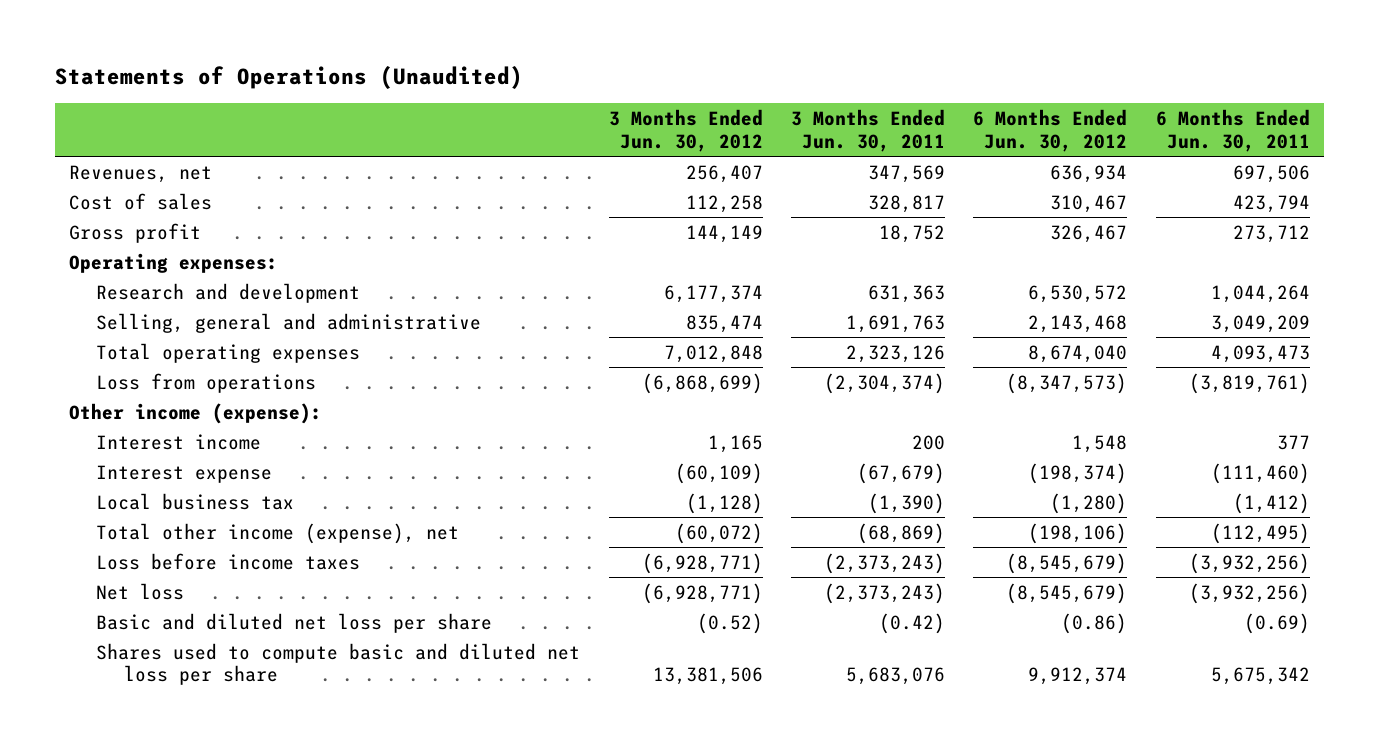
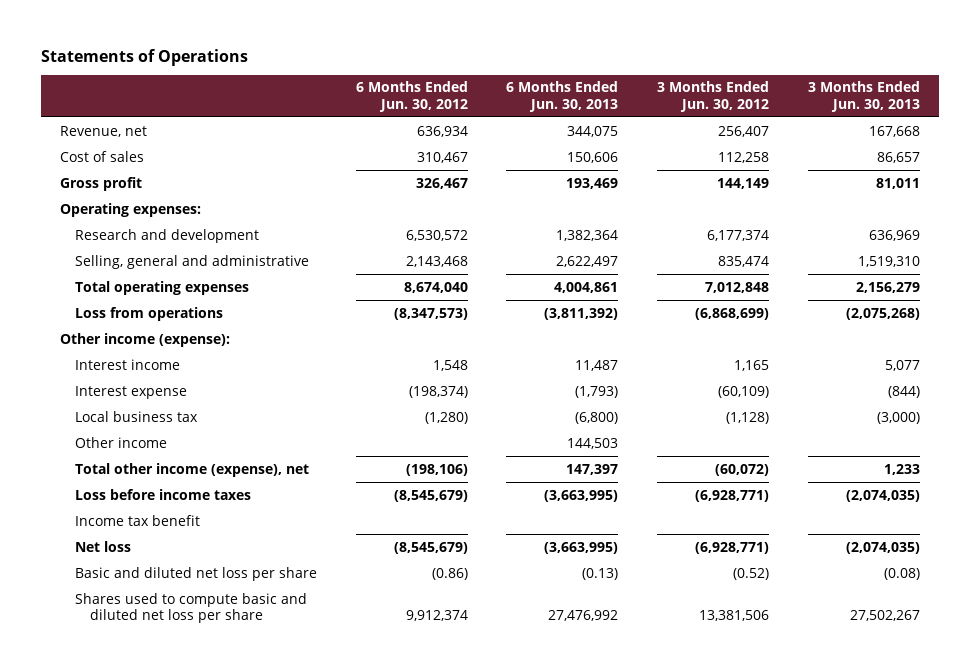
[54,66,523,90] Statements of Operations (Unaudited) -> [40,48,248,66] Statements of Operations
[791,108,946,152] 3 Months Ended Jun. 30, 2011 -> none
[1155,108,1310,152] 6 Months Ended Jun. 30, 2011 -> none
none -> [506,81,619,112] 6 Months Ended Jun. 30, 2013
none -> [807,81,920,112] 3 Months Ended Jun. 30, 2013
[68,164,212,183] Revenues, net -> [60,125,148,137] Revenue, net
none -> [75,436,168,448] Other income
none -> [75,514,201,526] Income tax benefit

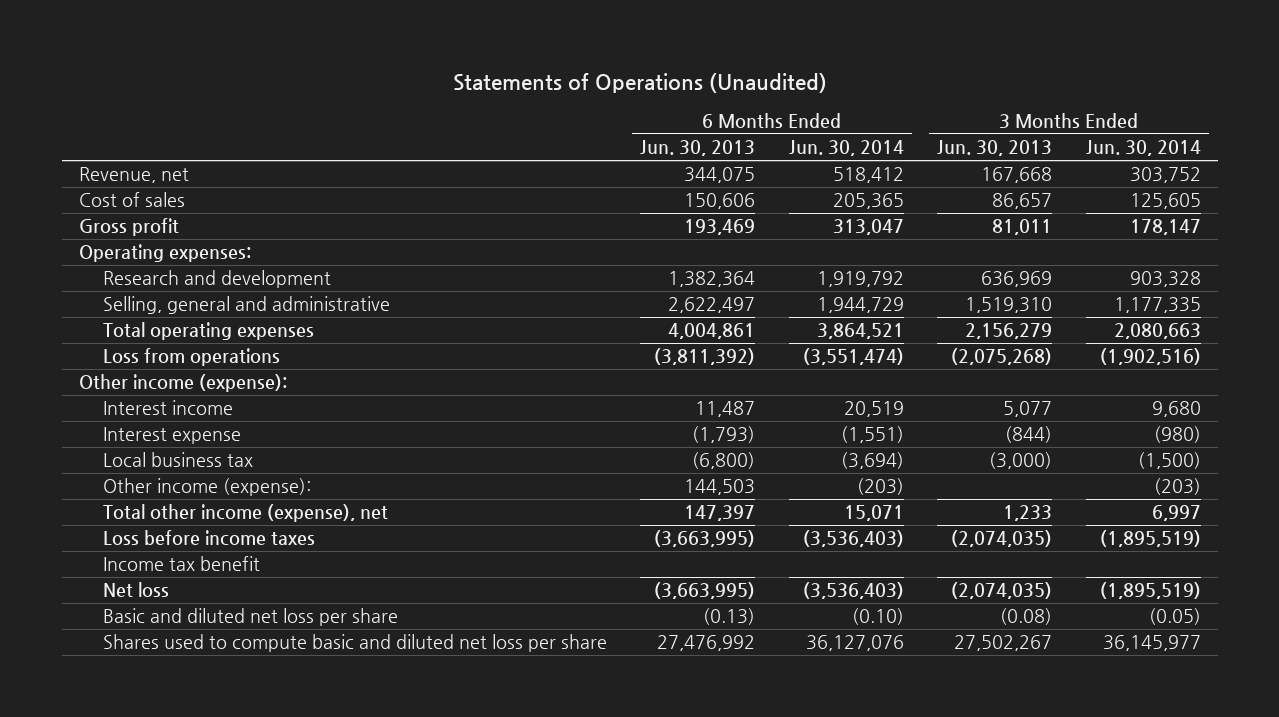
[40,48,248,66] Statements of Operations -> [452,73,827,94] Statements of Operations (Unaudited)
[355,81,468,112] 6 Months Ended Jun. 30, 2012 -> none
[656,81,769,112] 3 Months Ended Jun. 30, 2012 -> none
none -> [788,139,904,156] Jun. 30, 2014
none -> [1085,139,1201,156] Jun. 30, 2014
[75,436,168,448] Other income -> [102,478,311,497] Other income (expense):

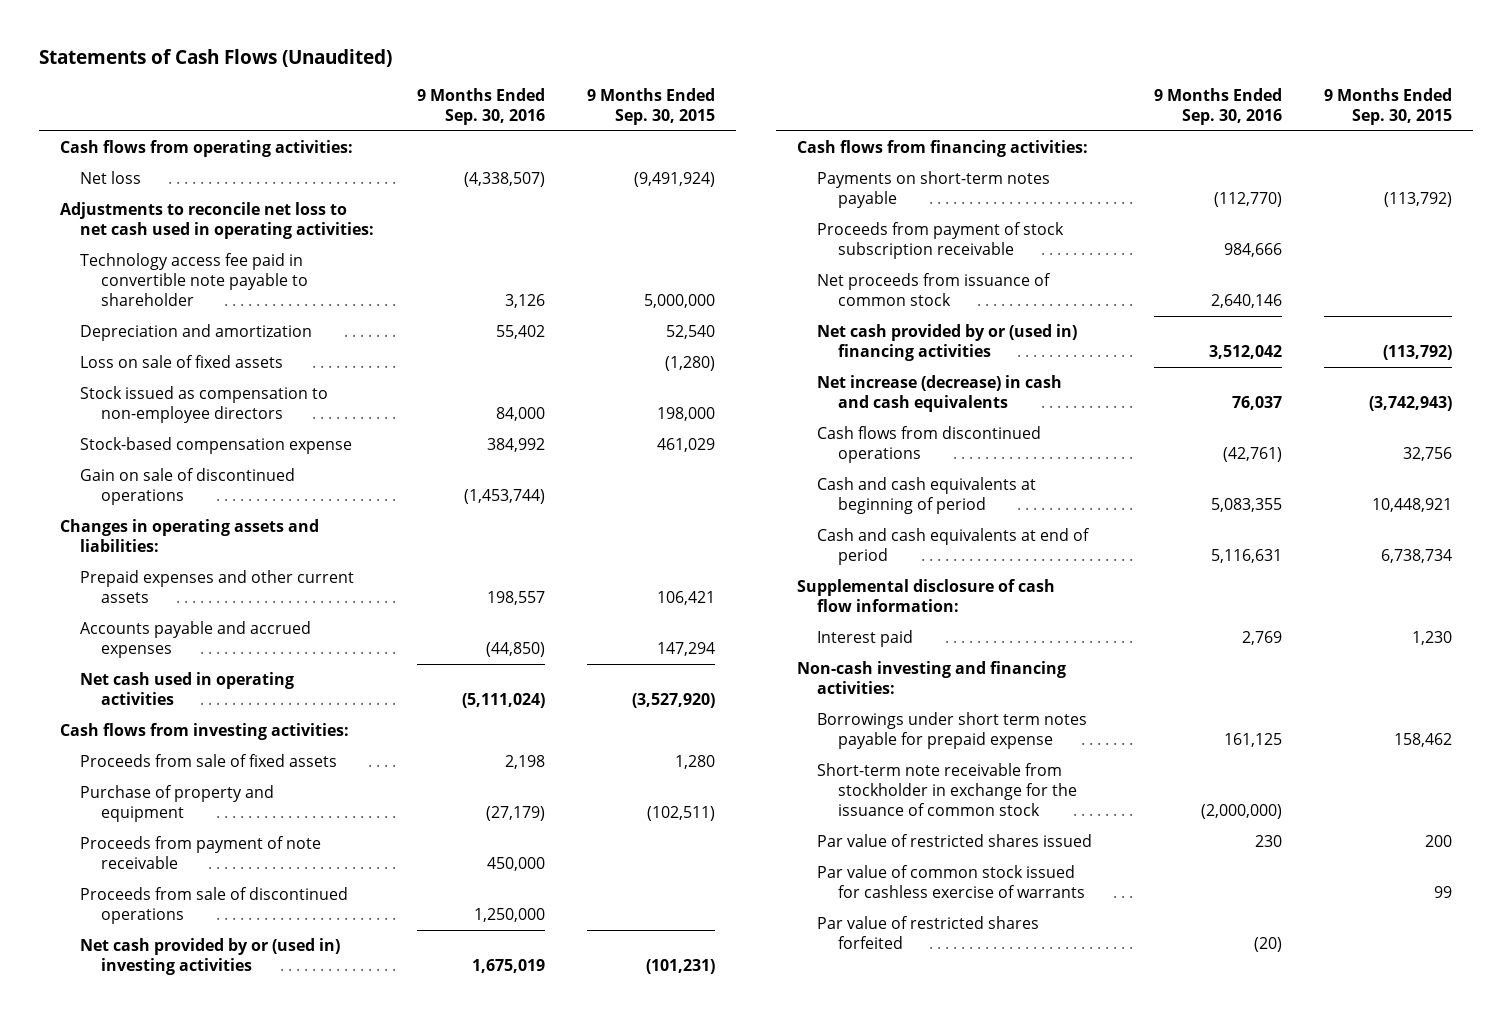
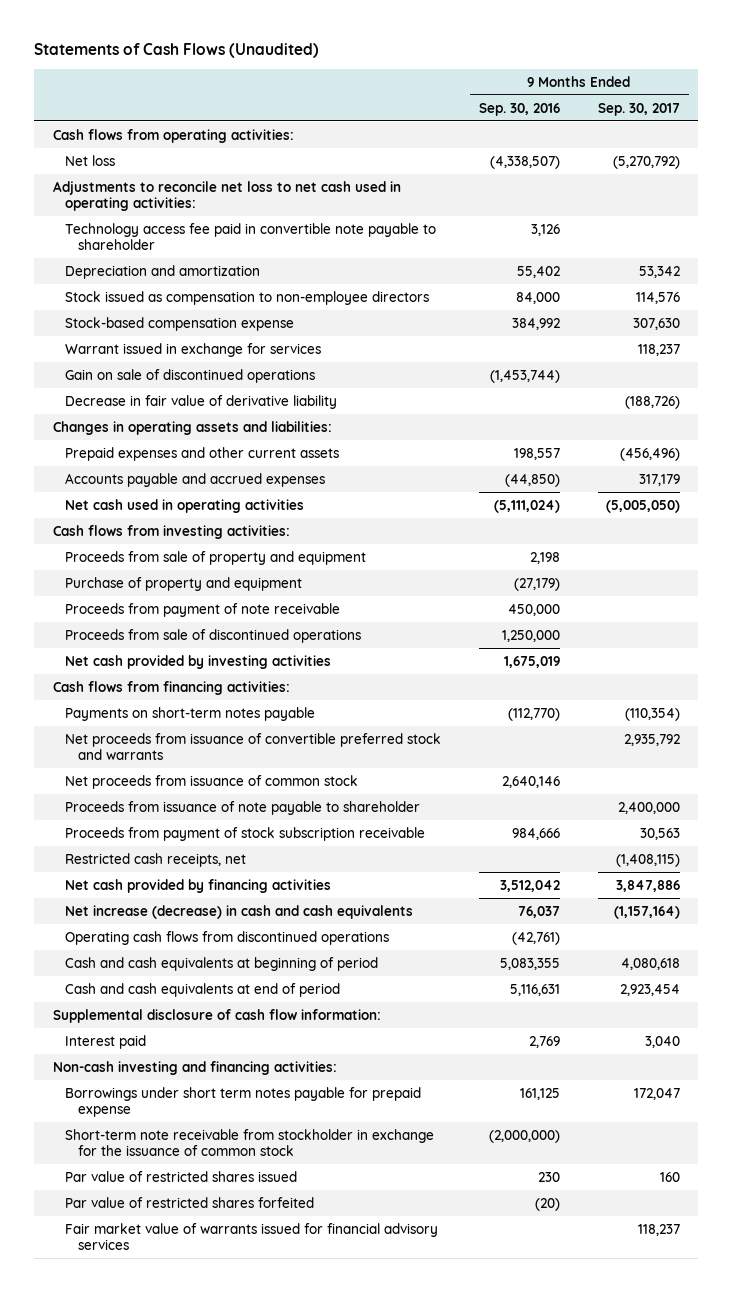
[587,87,716,125] 9 Months Ended Sep. 30, 2015 -> none
none -> [597,102,680,116] Sep. 30, 2017
[80,355,284,369] Loss on sale of fixed assets -> none
none -> [65,342,322,357] Warrant issued in exchange for services
none -> [65,394,338,409] Decrease in fair value of derivative liability
[80,754,338,768] Proceeds from sale of fixed assets -> [65,550,367,565] Proceeds from sale of property and equipment
[80,938,341,976] Net cash provided by or (used in) investing activities -> [65,654,332,669] Net cash provided by investing activities
none -> [65,732,442,760] Net proceeds from issuance of convertible preferred stock and warrants
none -> [65,800,421,815] Proceeds from issuance of note payable to shareholder
[817,222,1065,260] Proceeds from payment of stock subscription receivable -> [65,826,426,841] Proceeds from payment of stock subscription receivable
none -> [65,852,247,867] Restricted cash receipts, net
[817,324,1078,362] Net cash provided by or (used in) financing activities -> [65,878,332,893] Net cash provided by financing activities
[817,426,1042,464] Cash flows from discontinued operations -> [65,930,390,945] Operating cash flows from discontinued operations
[817,865,1085,899] Par value of common stock issued for cashless exercise of warrants -> none
none -> [65,1222,439,1250] Fair market value of warrants issued for financial advisory services

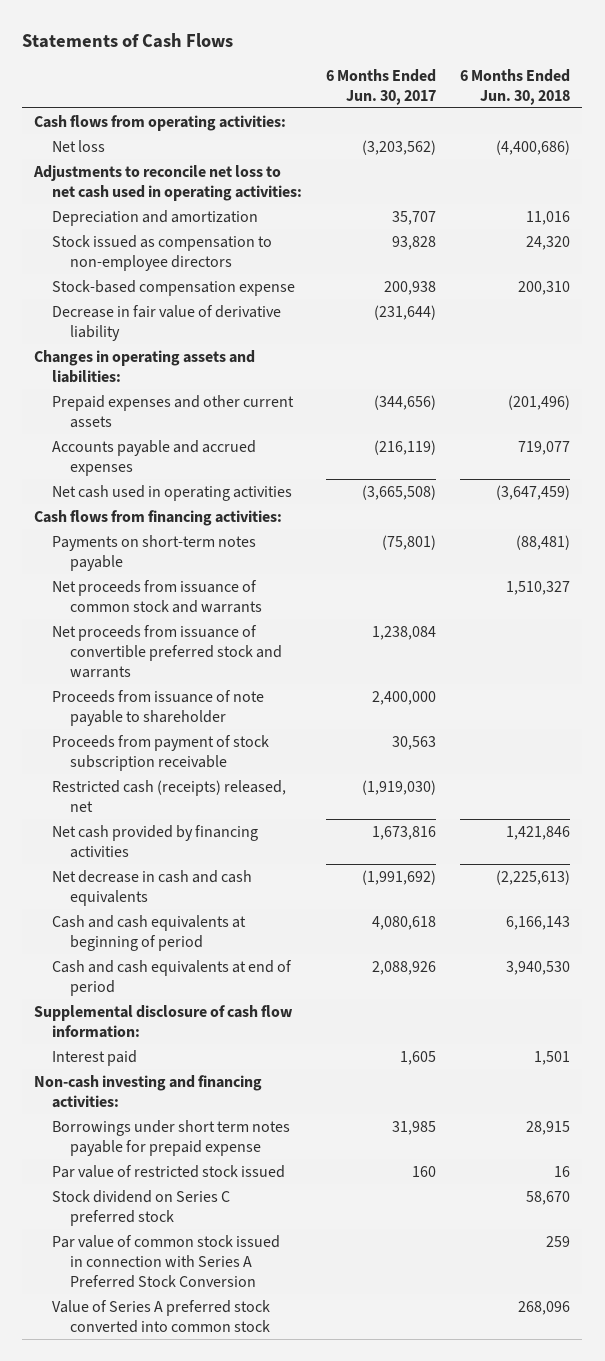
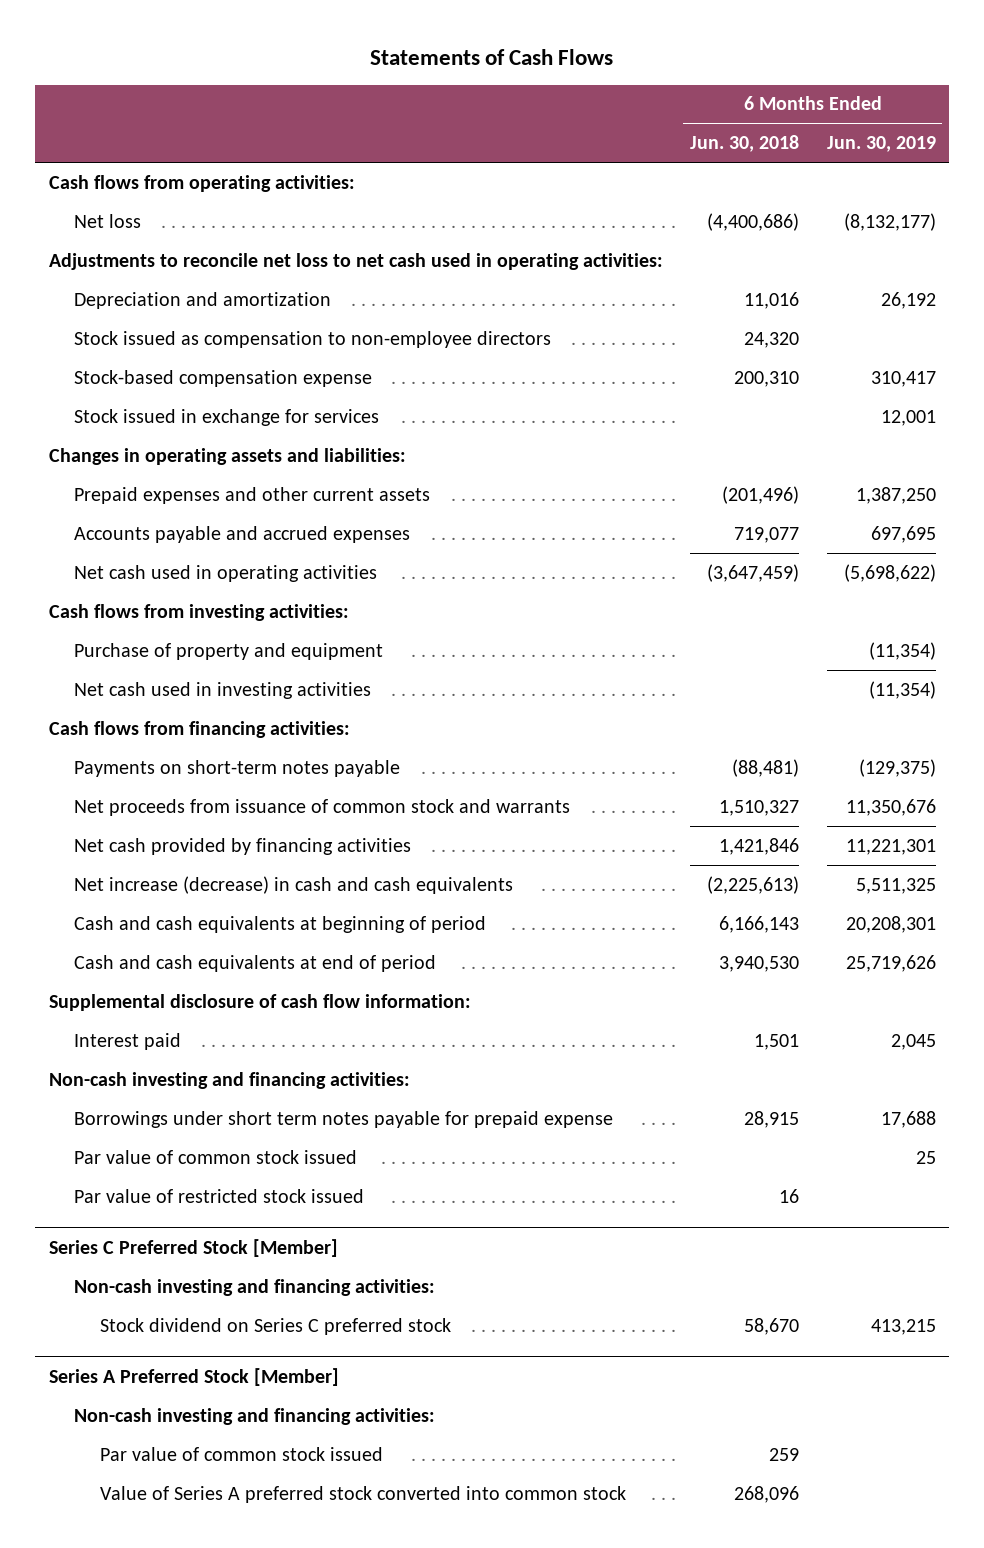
[326,68,437,105] 6 Months Ended Jun. 30, 2017 -> none
none -> [826,136,936,153] Jun. 30, 2019
[52,304,282,341] Decrease in fair value of derivative liability -> none
none -> [74,408,380,426] Stock issued in exchange for services
none -> [48,603,349,621] Cash flows from investing activities:
none -> [74,642,384,660] Purchase of property and equipment
none -> [74,681,372,699] Net cash used in investing activities
[52,624,283,678] Net proceeds from issuance of convertible preferred stock and warrants -> none
[52,689,265,726] Proceeds from issuance of note payable to shareholder -> none
[52,734,270,771] Proceeds from payment of stock subscription receivable -> none
[52,779,287,812] Restricted cash (receipts) released, net -> none
[52,869,253,906] Net decrease in cash and cash equivalents -> [74,875,514,894] Net increase (decrease) in cash and cash equivalents
none -> [74,1149,358,1164] Par value of common stock issued
none -> [48,1238,338,1257] Series C Preferred Stock [Member]
none -> [74,1278,436,1296] Non-cash investing and financing activities:
none -> [48,1367,339,1386] Series A Preferred Stock [Member]
none -> [74,1407,436,1425] Non-cash investing and financing activities:
[52,1234,281,1288] Par value of common stock issued in connection with Series A Preferred Stock Conversion -> [100,1446,384,1461] Par value of common stock issued

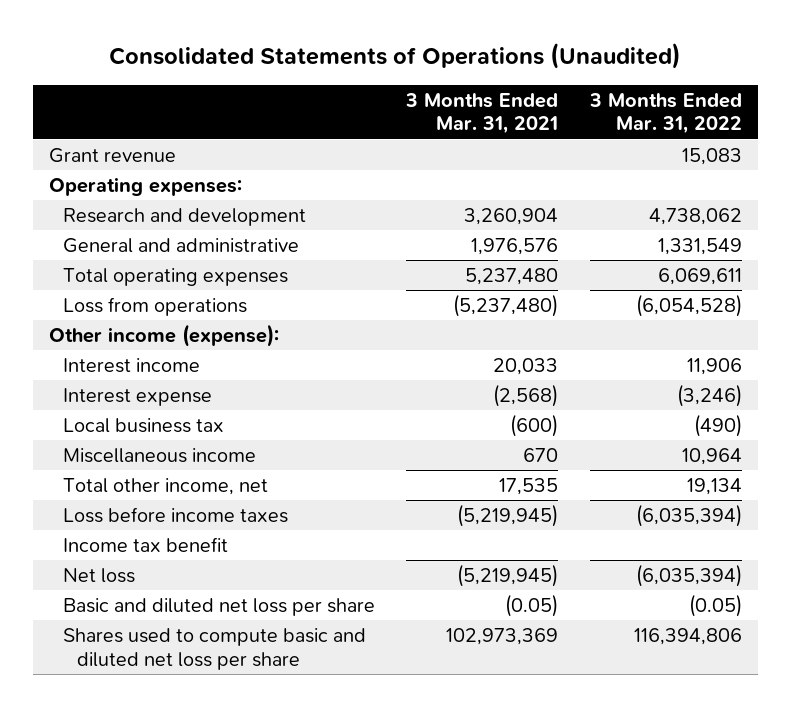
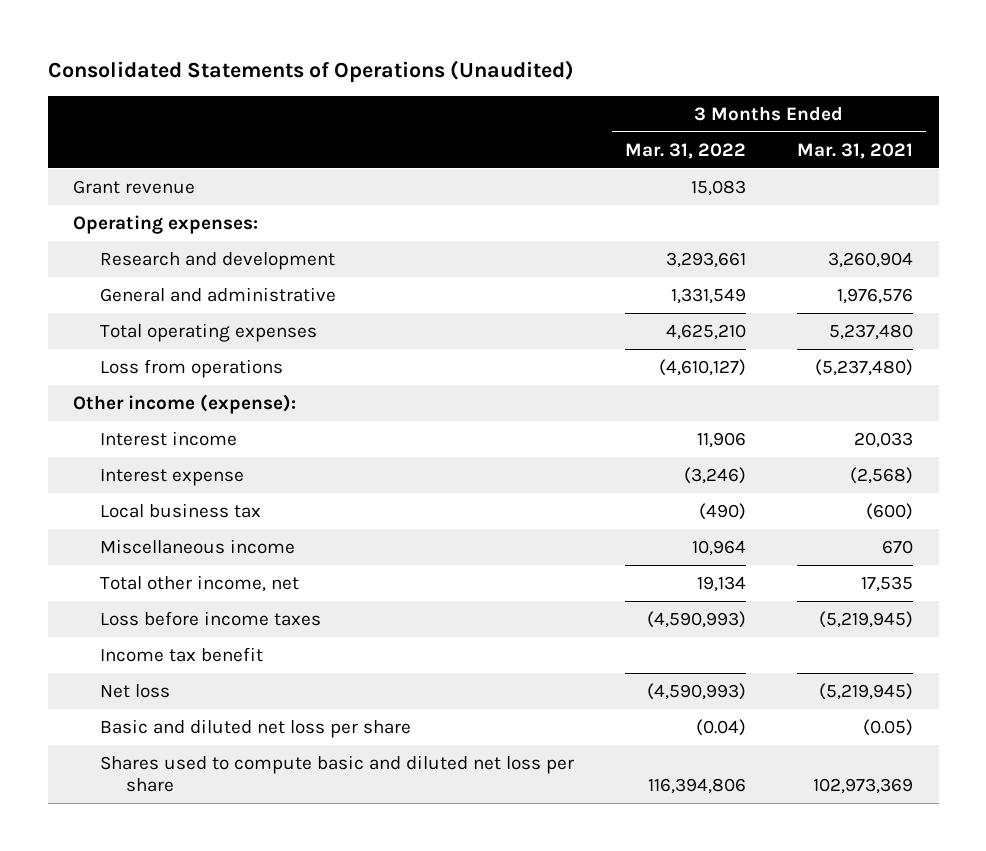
[648,207,742,225] 4,738,062 -> [665,251,746,268] 3,293,661
[657,267,742,285] 6,069,611 -> [665,323,746,340] 4,625,210
[635,293,742,317] (6,054,528) -> [658,358,746,376] (4,610,127)
[635,503,742,527] (6,035,394) -> [646,610,746,628] (4,590,993)
[635,563,742,587] (6,035,394) -> [646,682,746,700] (4,590,993)
[688,593,742,617] (0.05) -> [695,718,746,736] (0.04)

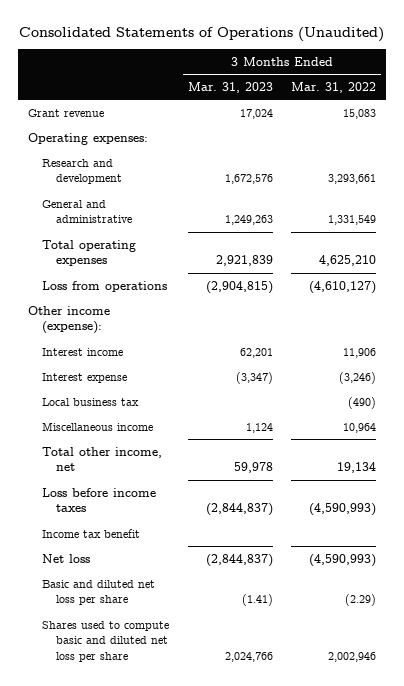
[796,142,913,159] Mar. 31, 2021 -> none
none -> [187,82,273,94] Mar. 31, 2023
[695,718,746,736] (0.04) -> [345,594,377,607] (2.29)
[647,777,746,794] 116,394,806 -> [328,652,377,663] 2,002,946

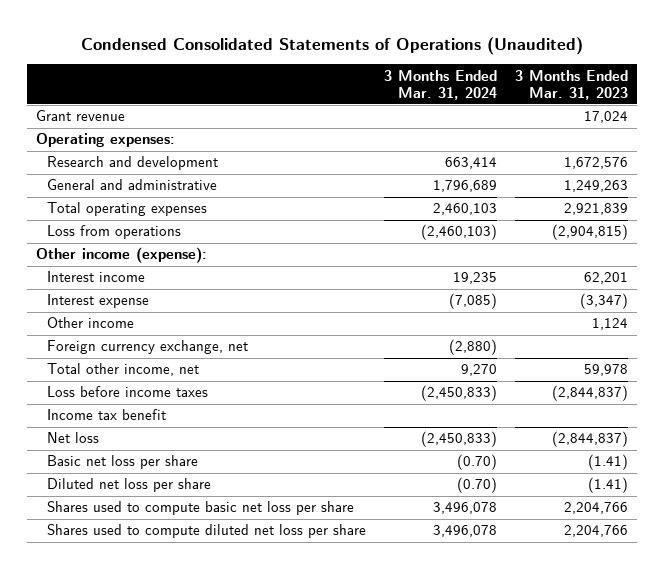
[18,27,384,43] Consolidated Statements of Operations (Unaudited) -> [80,36,583,55] Condensed Consolidated Statements of Operations (Unaudited)
[291,82,377,94] Mar. 31, 2022 -> none
none -> [383,69,497,100] 3 Months Ended Mar. 31, 2024
[41,397,139,406] Local business tax -> none
[41,421,153,431] Miscellaneous income -> [47,317,135,329] Other income
none -> [47,340,249,355] Foreign currency exchange, net
[41,579,155,606] Basic and diluted net loss per share -> [47,455,199,470] Basic net loss per share
none -> [47,478,212,493] Diluted net loss per share
[41,620,169,663] Shares used to compute basic and diluted net loss per share -> [47,501,355,516] Shares used to compute basic net loss per share
[224,652,273,663] 2,024,766 -> [563,502,628,515] 2,204,766
none -> [47,524,367,539] Shares used to compute diluted net loss per share

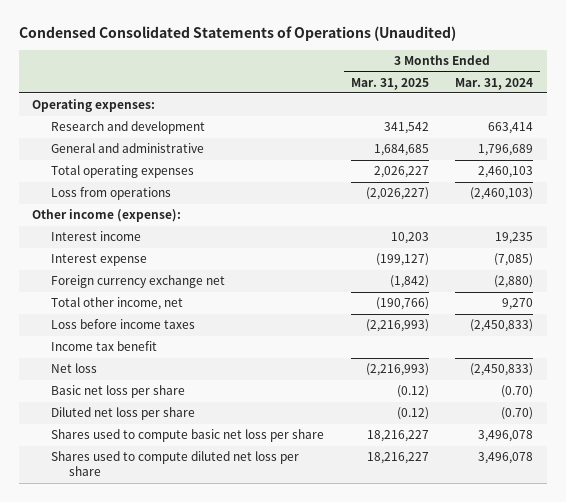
[514,69,628,100] 3 Months Ended Mar. 31, 2023 -> none
none -> [350,77,429,90] Mar. 31, 2025
[35,110,125,122] Grant revenue -> none
[47,317,135,329] Other income -> none
[47,340,249,355] Foreign currency exchange, net -> [50,275,225,289] Foreign currency exchange net

